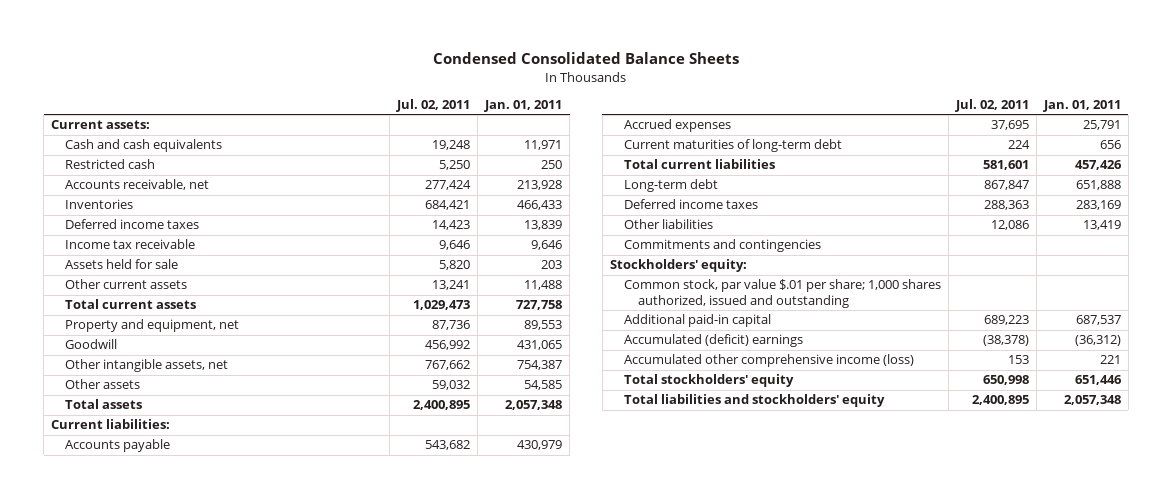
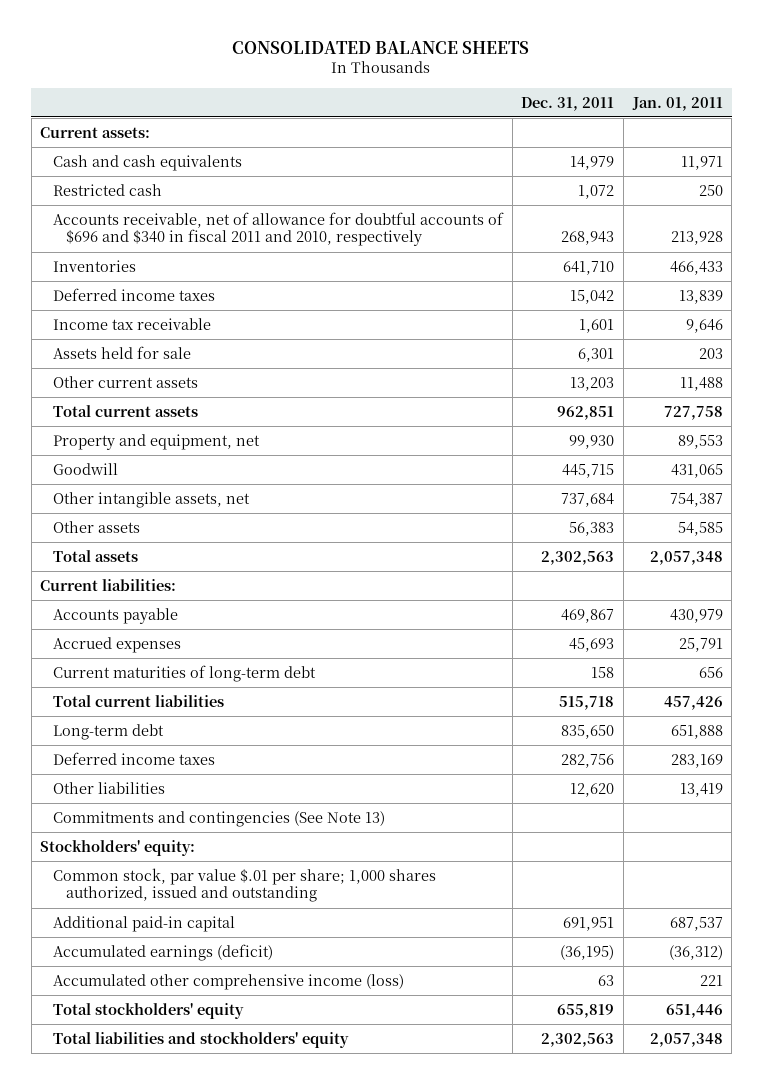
[433,52,740,65] Condensed Consolidated Balance Sheets -> [232,40,530,54] CONSOLIDATED BALANCE SHEETS
[396,99,471,113] Jul. 02, 2011 -> none
none -> [521,96,615,111] Dec. 31, 2011
[65,179,210,191] Accounts receivable, net -> [53,211,505,247] Accounts receivable, net of allowance for doubtful accounts of $696 and $340 in fiscal 2011 and 2010, respectively
[623,239,821,253] Commitments and contingencies -> [53,810,386,827] Commitments and contingencies (See Note 13)
[623,334,803,348] Accumulated (deficit) earnings -> [53,943,274,961] Accumulated earnings (deficit)

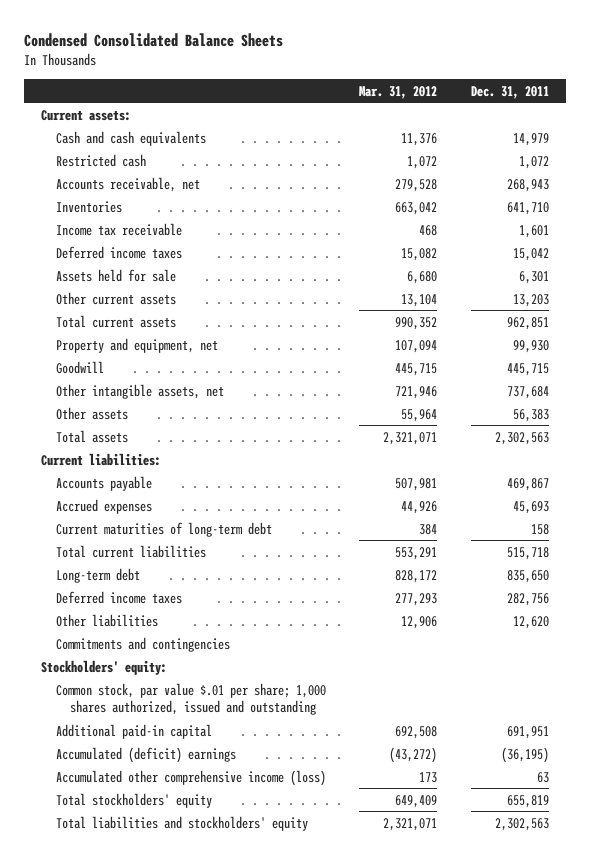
[232,40,530,54] CONSOLIDATED BALANCE SHEETS -> [23,32,283,47] Condensed Consolidated Balance Sheets
[631,96,723,111] Jan. 01, 2011 -> none
none -> [359,85,438,99] Mar. 31, 2012
[53,211,505,247] Accounts receivable, net of allowance for doubtful accounts of $696 and $340 in fiscal 2011 and 2010, respectively -> [55,176,200,192] Accounts receivable, net
[53,287,216,301] Deferred income taxes -> [55,245,182,259] Deferred income taxes
[53,810,386,827] Commitments and contingencies (See Note 13) -> [55,636,230,652] Commitments and contingencies
[53,943,274,961] Accumulated earnings (deficit) -> [55,746,236,763] Accumulated (deficit) earnings

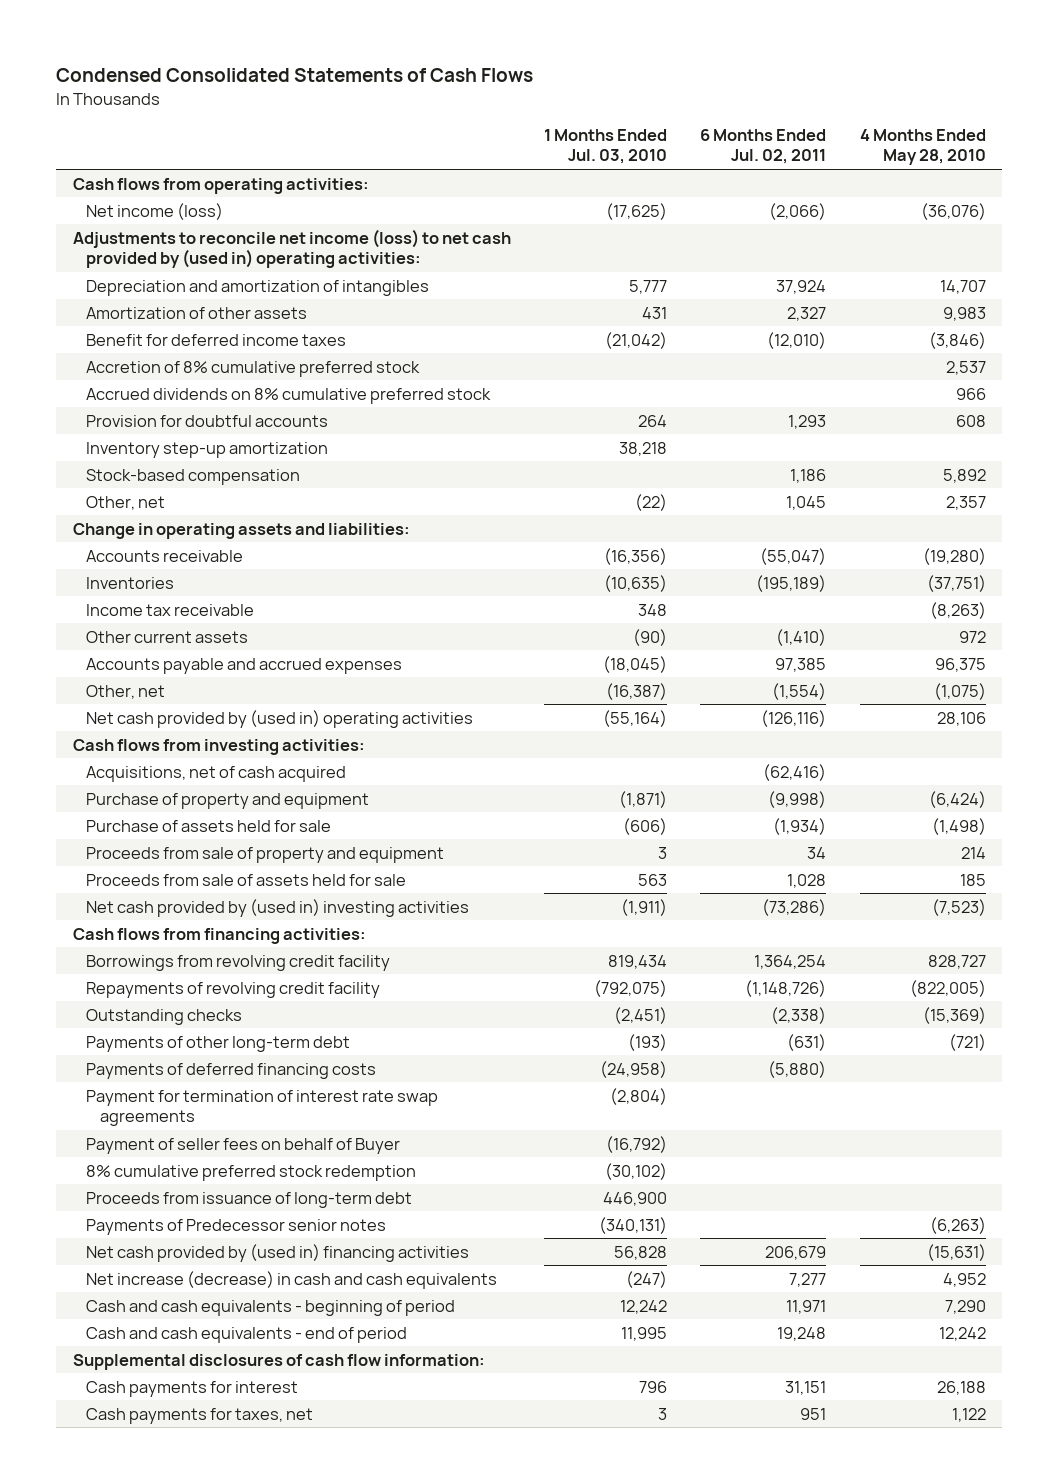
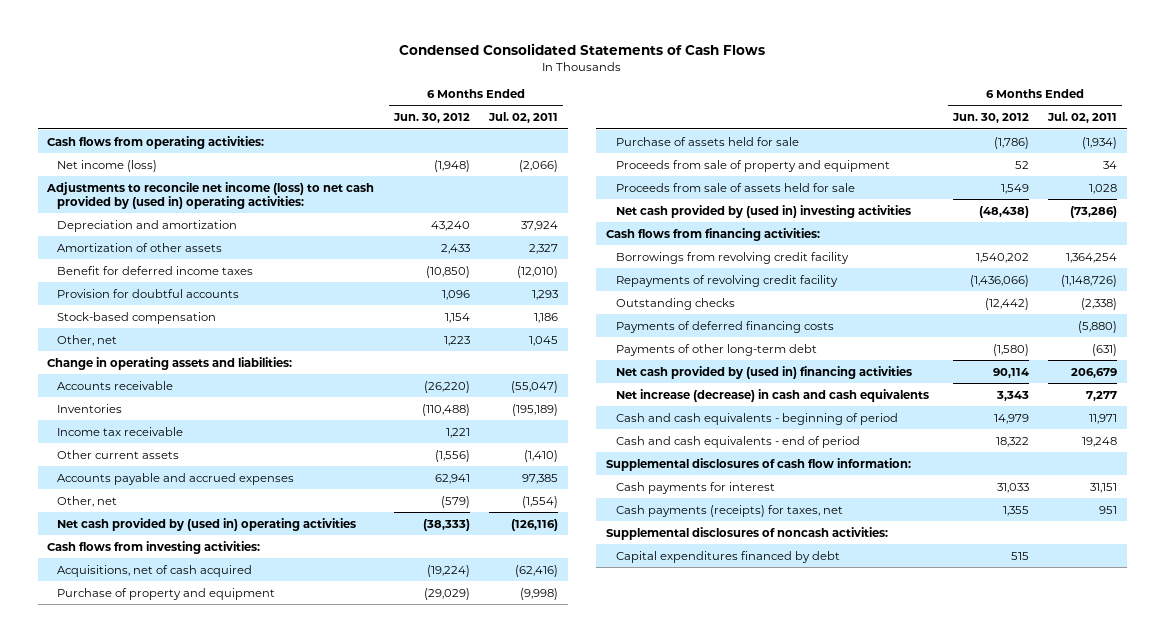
[544,129,668,165] 1 Months Ended Jul. 03, 2010 -> none
[859,129,986,166] 4 Months Ended May 28, 2010 -> none
none -> [392,113,470,124] Jun. 30, 2012
[86,279,430,296] Depreciation and amortization of intangibles -> [56,219,237,232] Depreciation and amortization
[86,360,421,377] Accretion of 8% cumulative preferred stock -> none
[86,387,492,404] Accrued dividends on 8% cumulative preferred stock -> none
[86,441,329,458] Inventory step-up amortization -> none
[86,1089,439,1127] Payment for termination of interest rate swap agreements -> none
[86,1137,401,1154] Payment of seller fees on behalf of Buyer -> none
[86,1164,417,1181] 8% cumulative preferred stock redemption -> none
[86,1191,413,1208] Proceeds from issuance of long-term debt -> none
[86,1218,387,1235] Payments of Predecessor senior notes -> none
[86,1035,351,1052] Payments of other long-term debt -> [615,343,817,356] Payments of other long-term debt
[86,1407,314,1424] Cash payments for taxes, net -> [615,504,843,517] Cash payments (receipts) for taxes, net
none -> [606,526,889,540] Supplemental disclosures of noncash activities:
none -> [615,550,840,563] Capital expenditures financed by debt

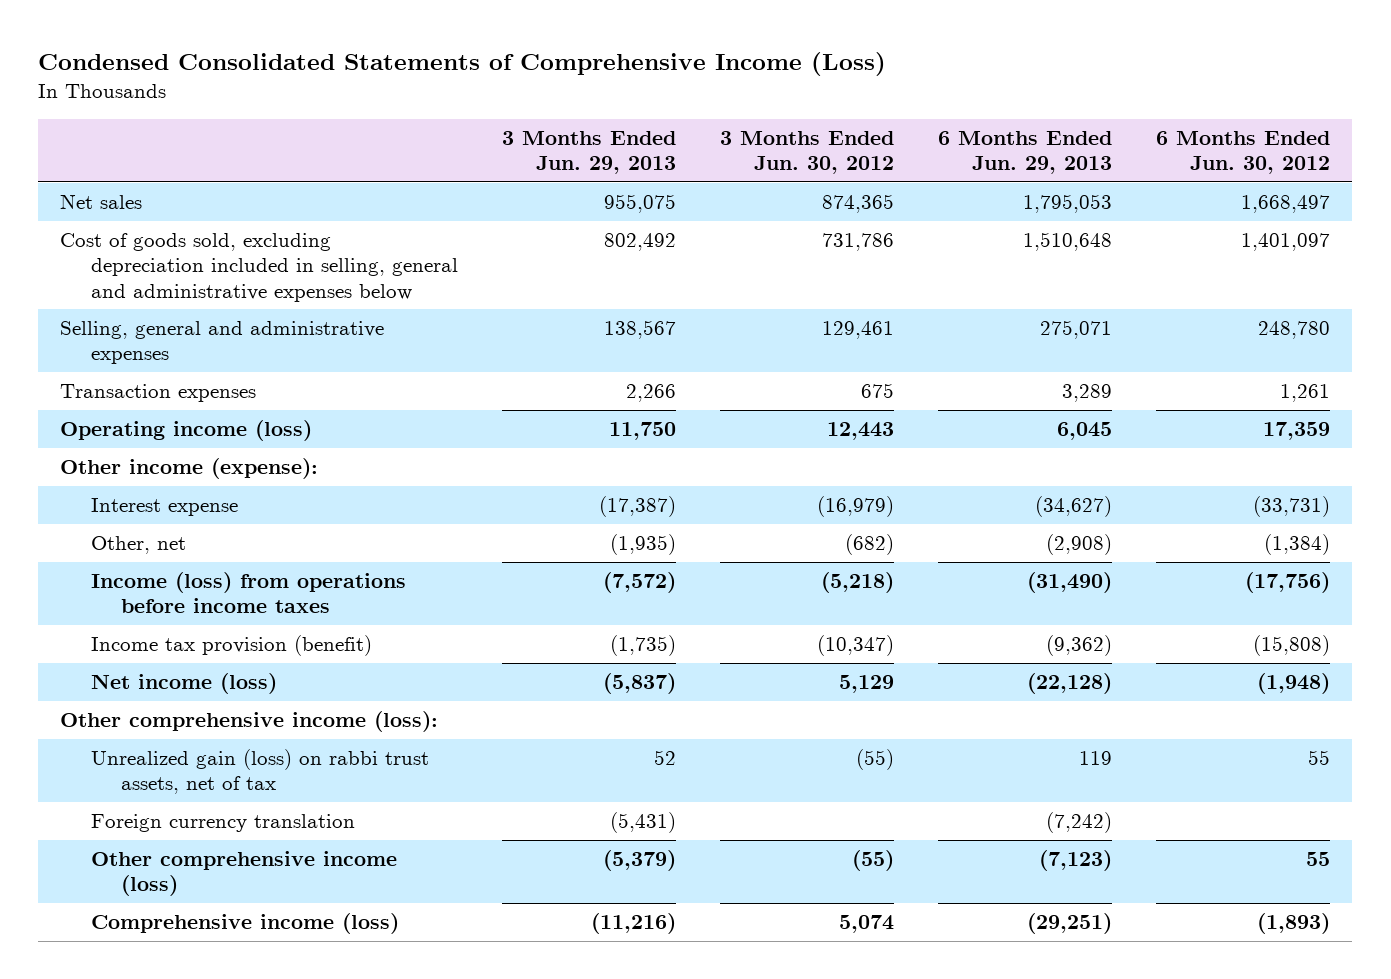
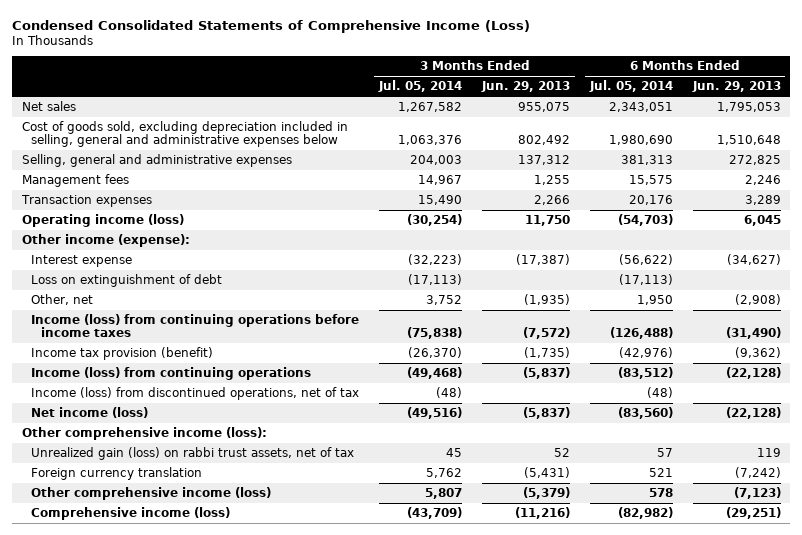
[719,130,894,175] 3 Months Ended Jun. 30, 2012 -> none
[1156,130,1331,175] 6 Months Ended Jun. 30, 2012 -> none
none -> [378,80,463,93] Jul. 05, 2014
none -> [588,80,673,93] Jul. 05, 2014
[603,320,676,340] 138,567 -> [517,155,570,166] 137,312
[1040,320,1113,340] 275,071 -> [728,155,781,166] 272,825
none -> [21,174,129,188] Management fees
none -> [31,274,223,288] Loss on extinguishment of debt
[90,572,406,614] Income (loss) from operations before income taxes -> [31,314,360,338] Income (loss) from continuing operations before income taxes
none -> [31,367,312,381] Income (loss) from continuing operations
none -> [31,387,360,401] Income (loss) from discontinued operations, net of tax

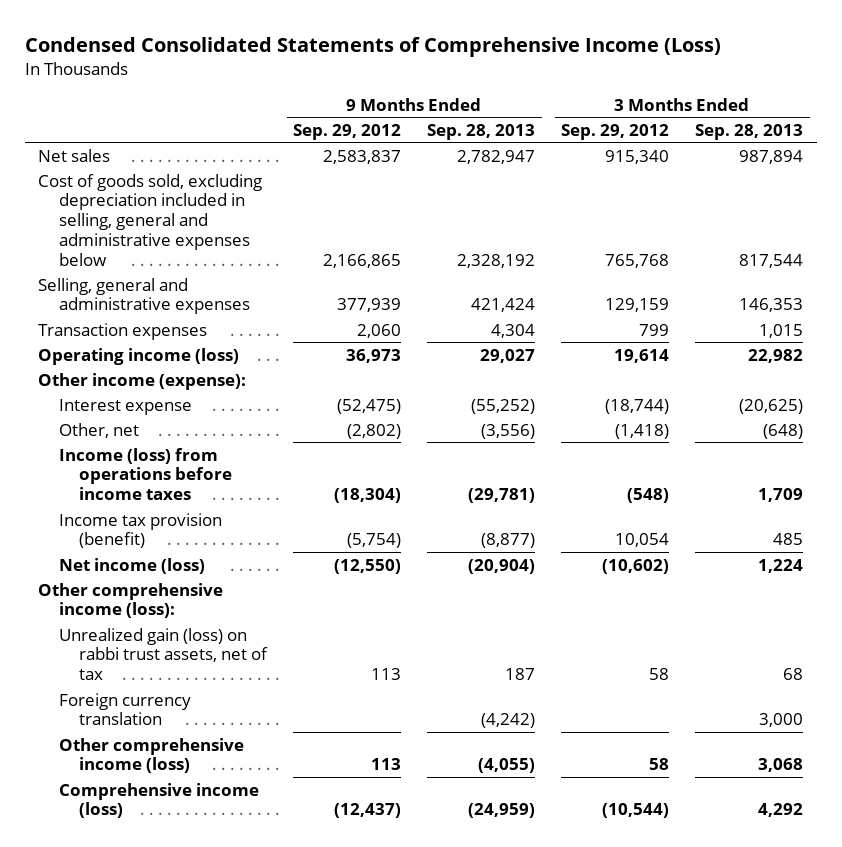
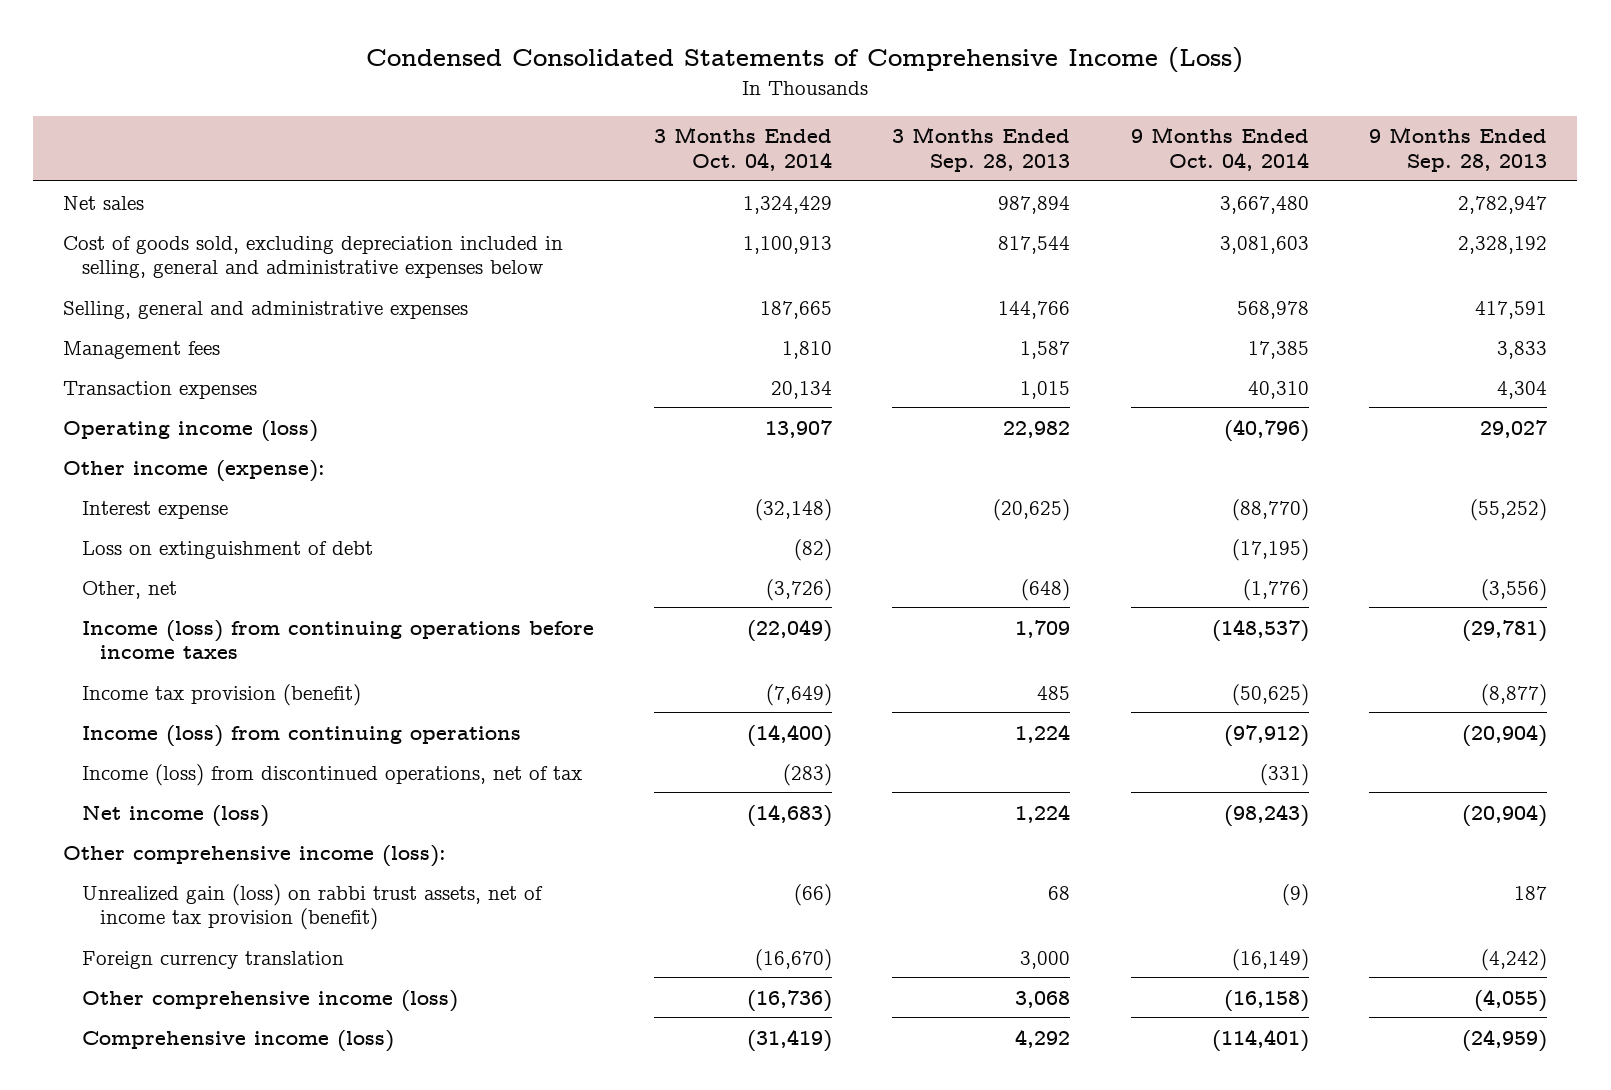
[293,123,402,140] Sep. 29, 2012 -> none
[561,123,670,140] Sep. 29, 2012 -> none
none -> [653,127,832,171] 3 Months Ended Oct. 04, 2014
none -> [1130,127,1309,171] 9 Months Ended Oct. 04, 2014
[471,298,536,313] 421,424 -> [1475,300,1548,319] 417,591
[739,298,804,313] 146,353 -> [998,300,1071,319] 144,766
none -> [63,340,221,359] Management fees
none -> [81,540,373,559] Loss on extinguishment of debt
[58,447,232,501] Income (loss) from operations before income taxes -> [81,619,594,660] Income (loss) from continuing operations before income taxes
none -> [81,724,521,747] Income (loss) from continuing operations
none -> [81,763,582,786] Income (loss) from discontinued operations, net of tax
[58,627,268,681] Unrealized gain (loss) on rabbi trust assets, net of tax -> [81,883,543,931] Unrealized gain (loss) on rabbi trust assets, net of income tax provision (benefit)

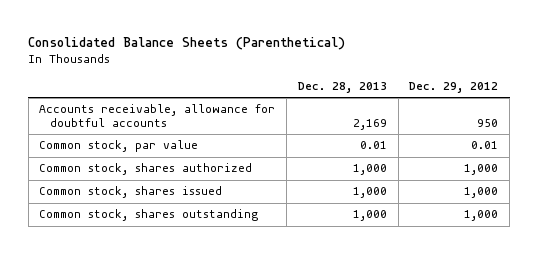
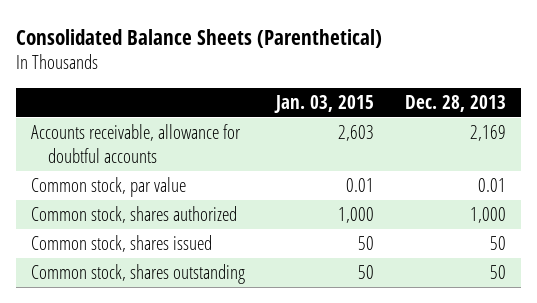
[409,82,499,94] Dec. 29, 2012 -> none
none -> [274,94,375,113] Jan. 03, 2015
[352,187,387,199] 1,000 -> [489,236,506,251] 50
[352,210,387,222] 1,000 -> [489,265,506,280] 50

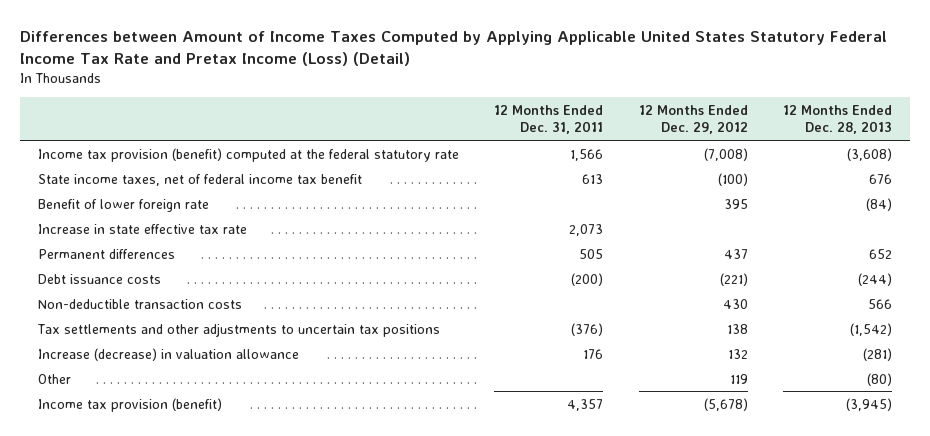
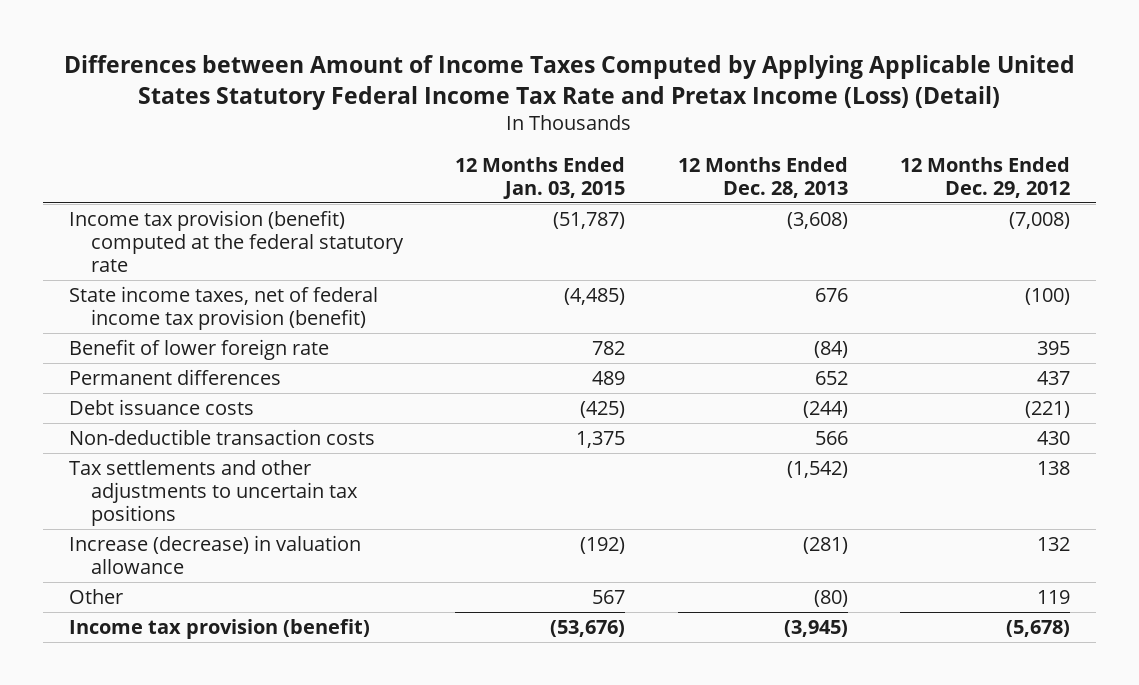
[494,105,604,135] 12 Months Ended Dec. 31, 2011 -> none
none -> [455,156,626,199] 12 Months Ended Jan. 03, 2015
[37,173,362,186] State income taxes, net of federal income tax benefit -> [69,285,379,331] State income taxes, net of federal income tax provision (benefit)
[37,223,247,234] Increase in state effective tax rate -> none

